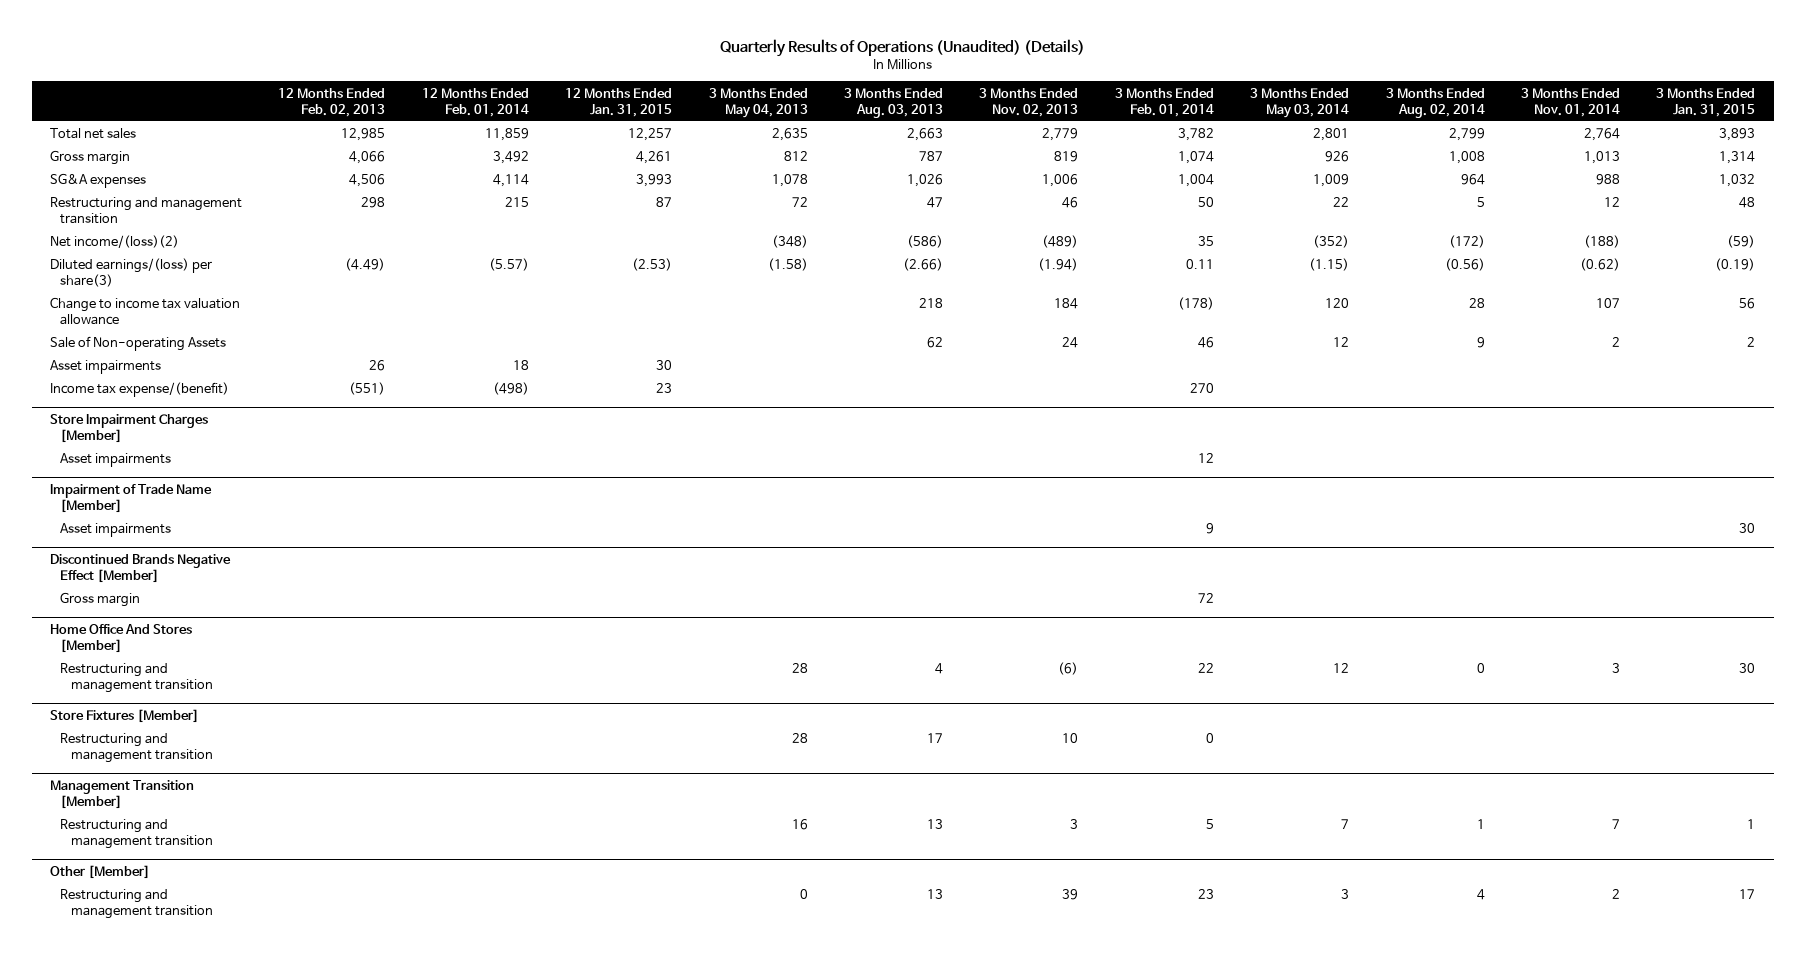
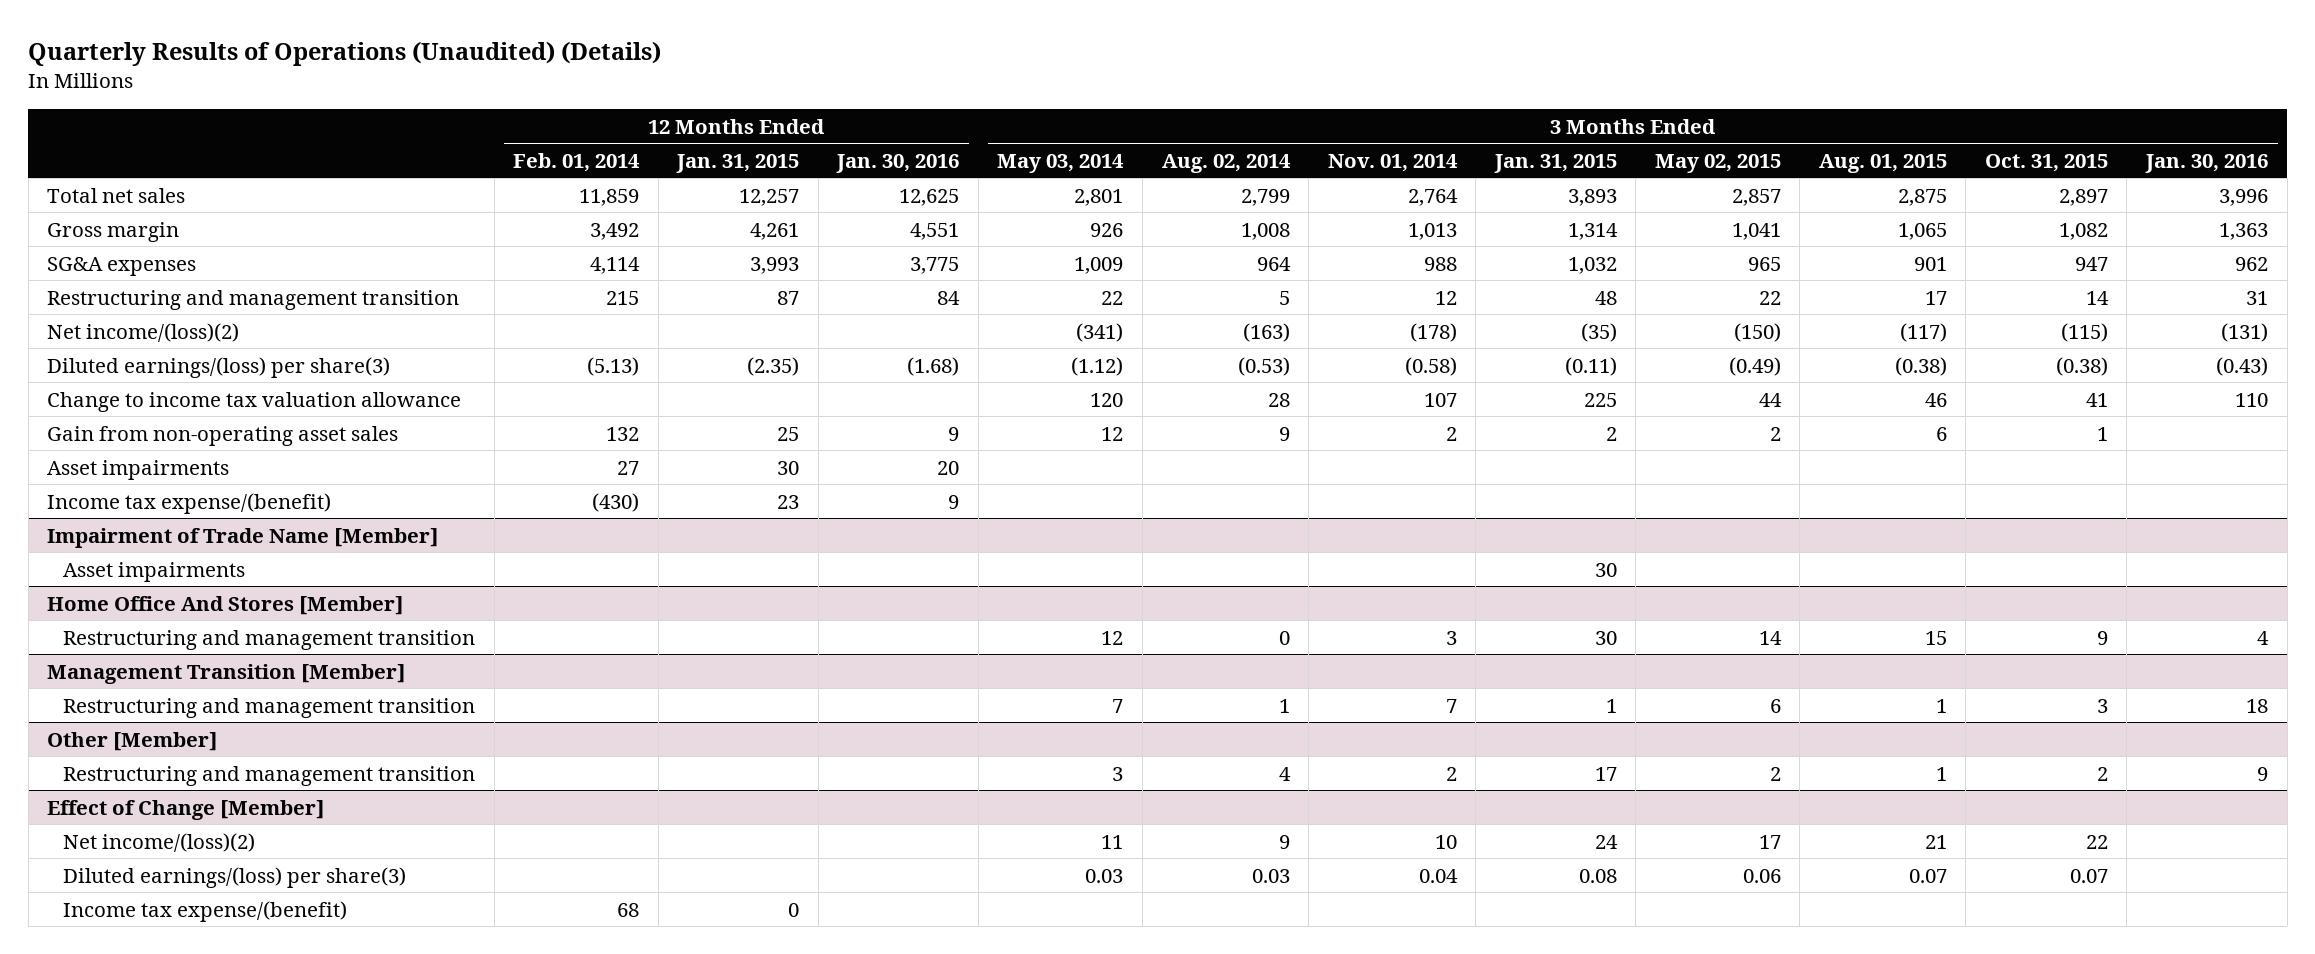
[278,87,386,117] 12 Months Ended Feb. 02, 2013 -> none
[708,87,808,118] 3 Months Ended May 04, 2013 -> none
[843,87,943,118] 3 Months Ended Aug. 03, 2013 -> none
[979,87,1079,117] 3 Months Ended Nov. 02, 2013 -> none
[1114,87,1214,117] 3 Months Ended Feb. 01, 2014 -> none
none -> [836,153,960,173] Jan. 30, 2016
none -> [1654,153,1781,173] May 02, 2015
none -> [1818,153,1947,173] Aug. 01, 2015
none -> [1984,153,2108,172] Oct. 31, 2015
none -> [2144,153,2268,173] Jan. 30, 2016
[49,336,226,352] Sale of Non-operating Assets -> none
[49,414,208,444] Store Impairment Charges [Member] -> none
[60,453,172,468] Asset impairments -> none
[1313,235,1350,249] (352) -> [1076,322,1124,342] (341)
[1448,235,1485,249] (172) -> [1242,322,1290,342] (163)
[1583,235,1620,249] (188) -> [1409,322,1457,342] (178)
[1727,235,1756,249] (59) -> [1580,322,1617,342] (35)
[488,258,529,272] (5.57) -> [587,356,640,376] (5.13)
[632,258,673,272] (2.53) -> [747,356,800,376] (2.35)
[1309,258,1350,272] (1.15) -> [1071,356,1124,376] (1.12)
[1444,258,1485,272] (0.56) -> [1237,356,1290,376] (0.53)
[1579,258,1620,272] (0.62) -> [1404,356,1457,376] (0.58)
[1715,258,1756,272] (0.19) -> [1564,356,1617,376] (0.11)
[1739,298,1756,310] 56 -> [1583,392,1617,407] 225
none -> [47,425,399,446] Gain from non-operating asset sales
[512,360,529,371] 18 -> [617,460,640,475] 27
[492,382,529,396] (498) -> [592,492,640,512] (430)
[49,554,231,584] Discontinued Brands Negative Effect [Member] -> none
[60,592,141,608] Gross margin -> none
[49,709,199,724] Store Fixtures [Member] -> none
[60,733,214,764] Restructuring and management transition -> none
none -> [47,799,325,820] Effect of Change [Member]
none -> [63,832,256,852] Net income/(loss)(2)
none -> [63,866,407,888] Diluted earnings/(loss) per share(3)
none -> [63,900,348,922] Income tax expense/(benefit)

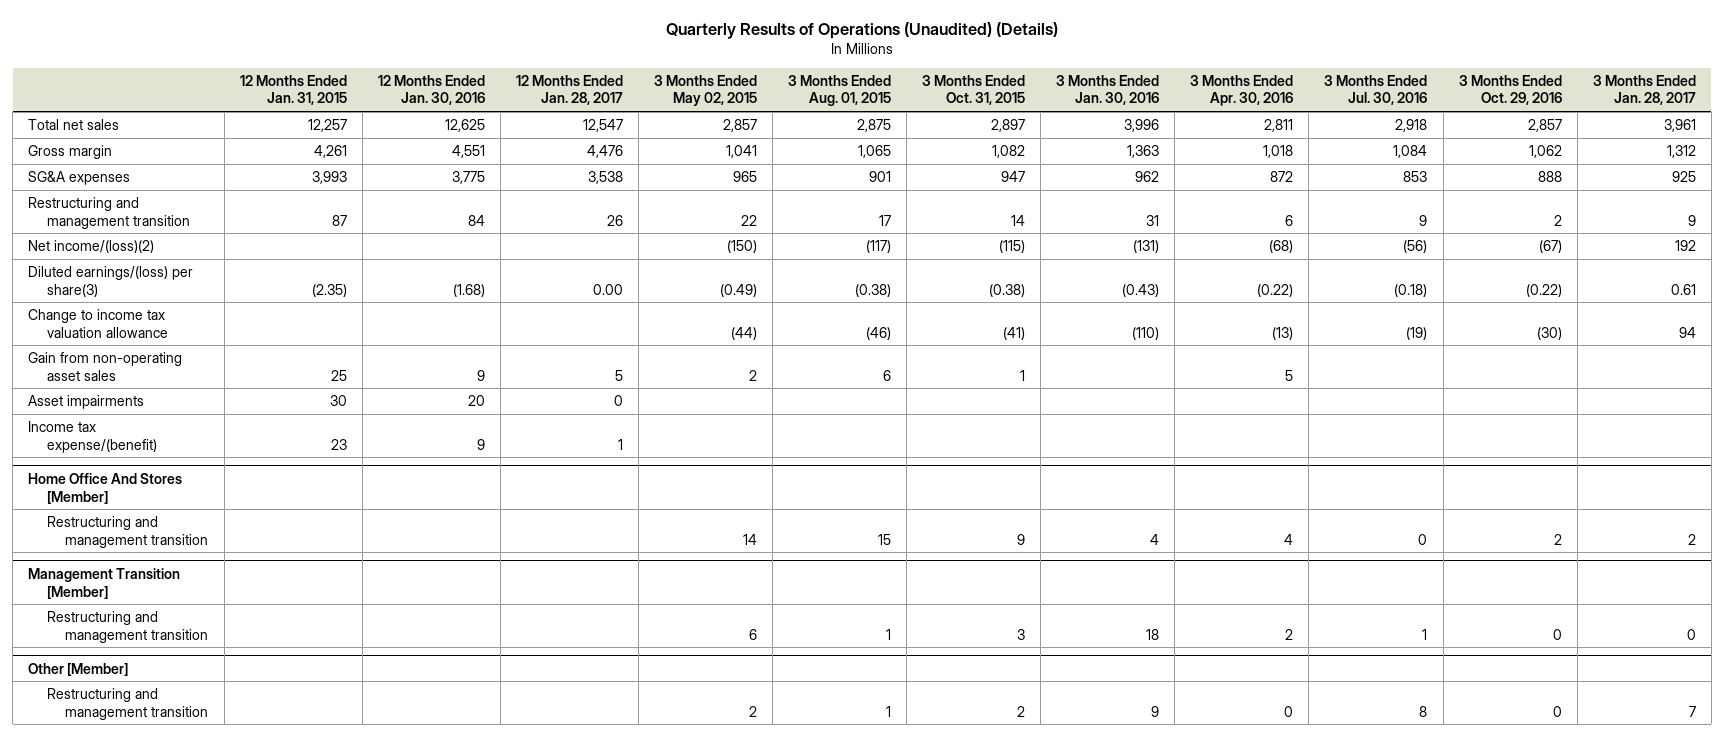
[513,152,641,172] Feb. 01, 2014 -> none
[997,153,1125,173] May 03, 2014 -> none
[1161,153,1291,173] Aug. 02, 2014 -> none
[1327,153,1458,172] Nov. 01, 2014 -> none
[1493,153,1617,173] Jan. 31, 2015 -> none
none -> [515,74,623,106] 12 Months Ended Jan. 28, 2017
none -> [1190,74,1294,107] 3 Months Ended Apr. 30, 2016
none -> [1324,74,1428,106] 3 Months Ended Jul. 30, 2016
none -> [1458,74,1562,106] 3 Months Ended Oct. 29, 2016
none -> [1592,74,1696,106] 3 Months Ended Jan. 28, 2017
[1758,392,1782,407] 44 -> [730,326,757,340] (44)
[1924,392,1947,407] 46 -> [866,326,892,340] (46)
[2085,392,2108,407] 41 -> [1003,326,1026,340] (41)
[2234,392,2268,407] 110 -> [1132,326,1160,340] (110)
[47,527,439,548] Impairment of Trade Name [Member] -> none
[63,561,246,582] Asset impairments -> none
[47,799,325,820] Effect of Change [Member] -> none
[63,832,256,852] Net income/(loss)(2) -> none
[63,866,407,888] Diluted earnings/(loss) per share(3) -> none
[63,900,348,922] Income tax expense/(benefit) -> none

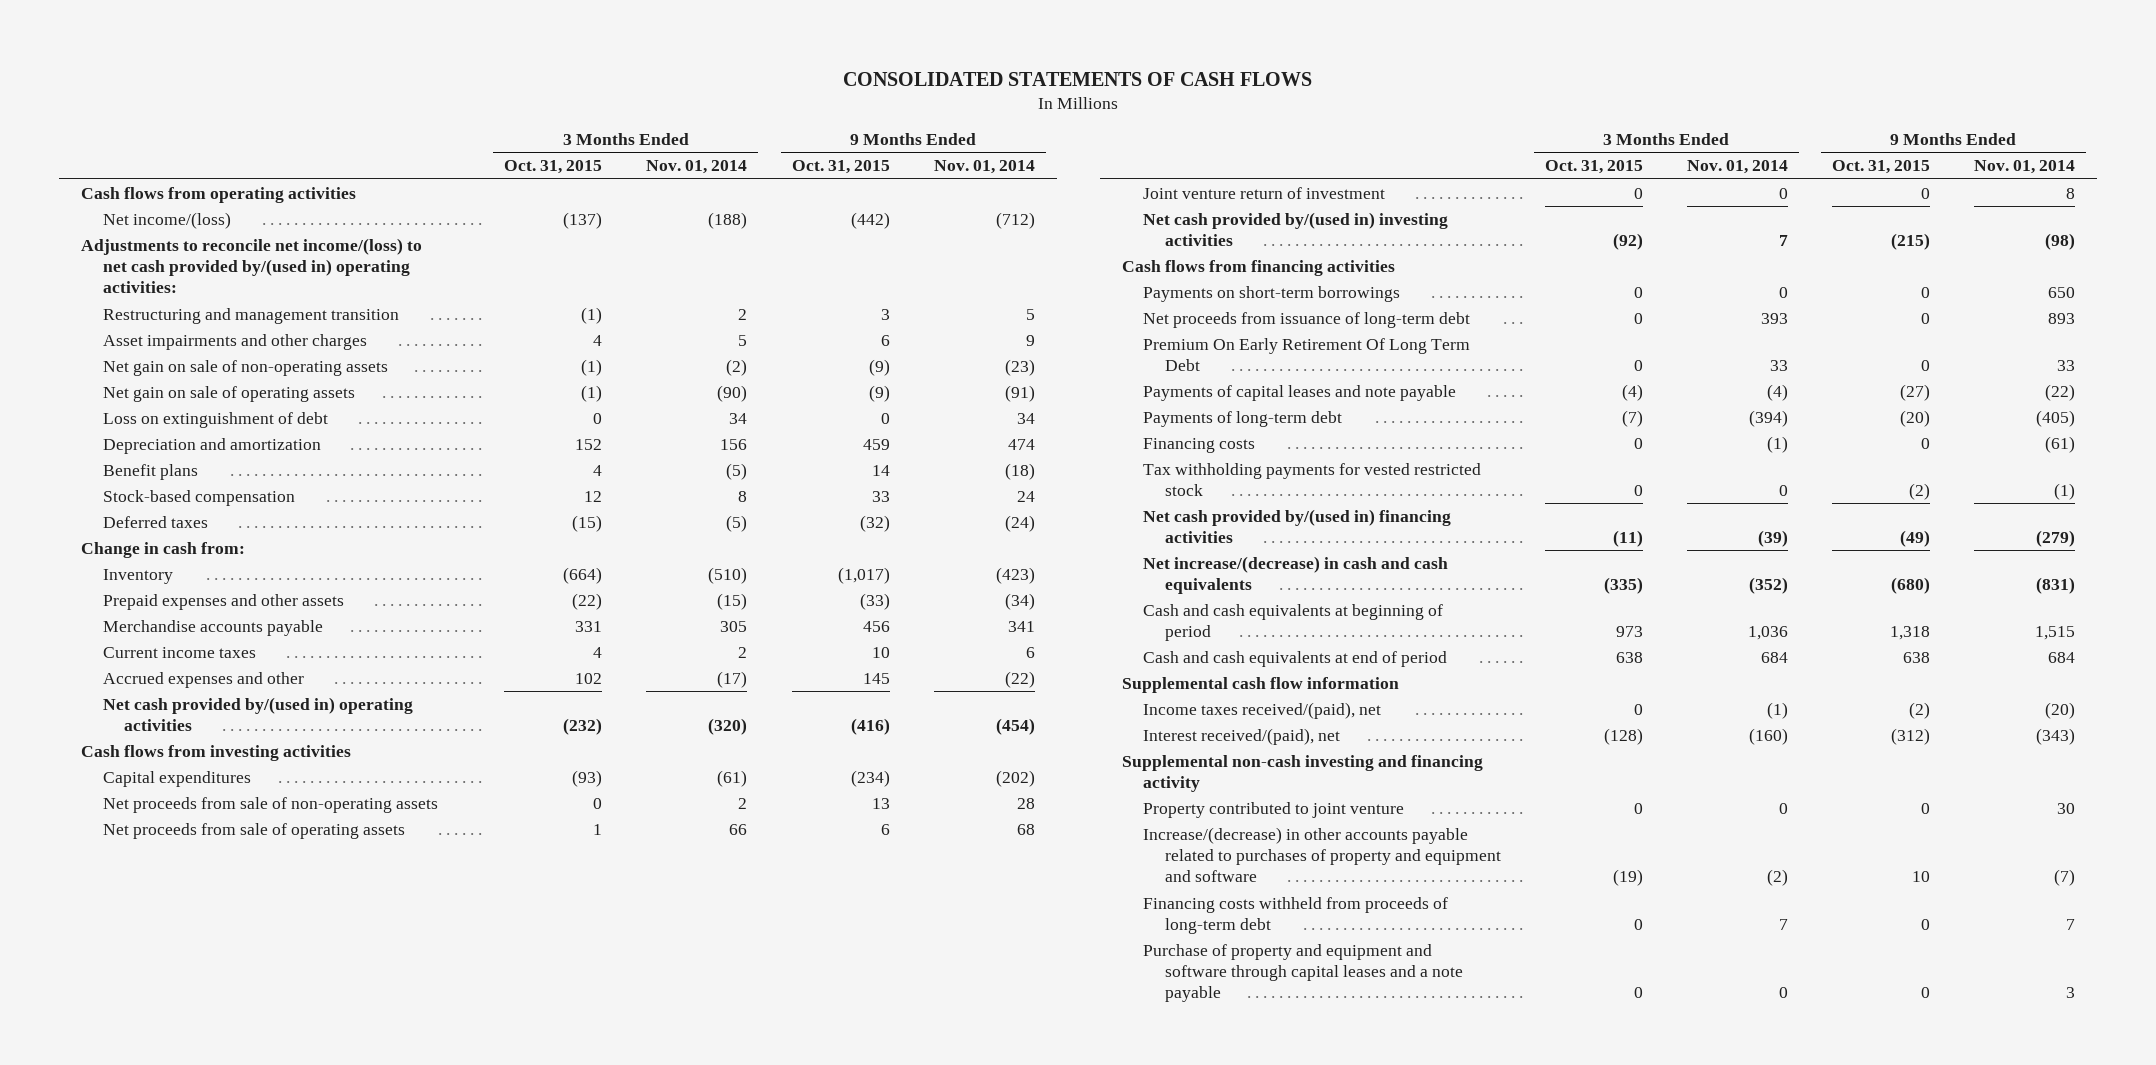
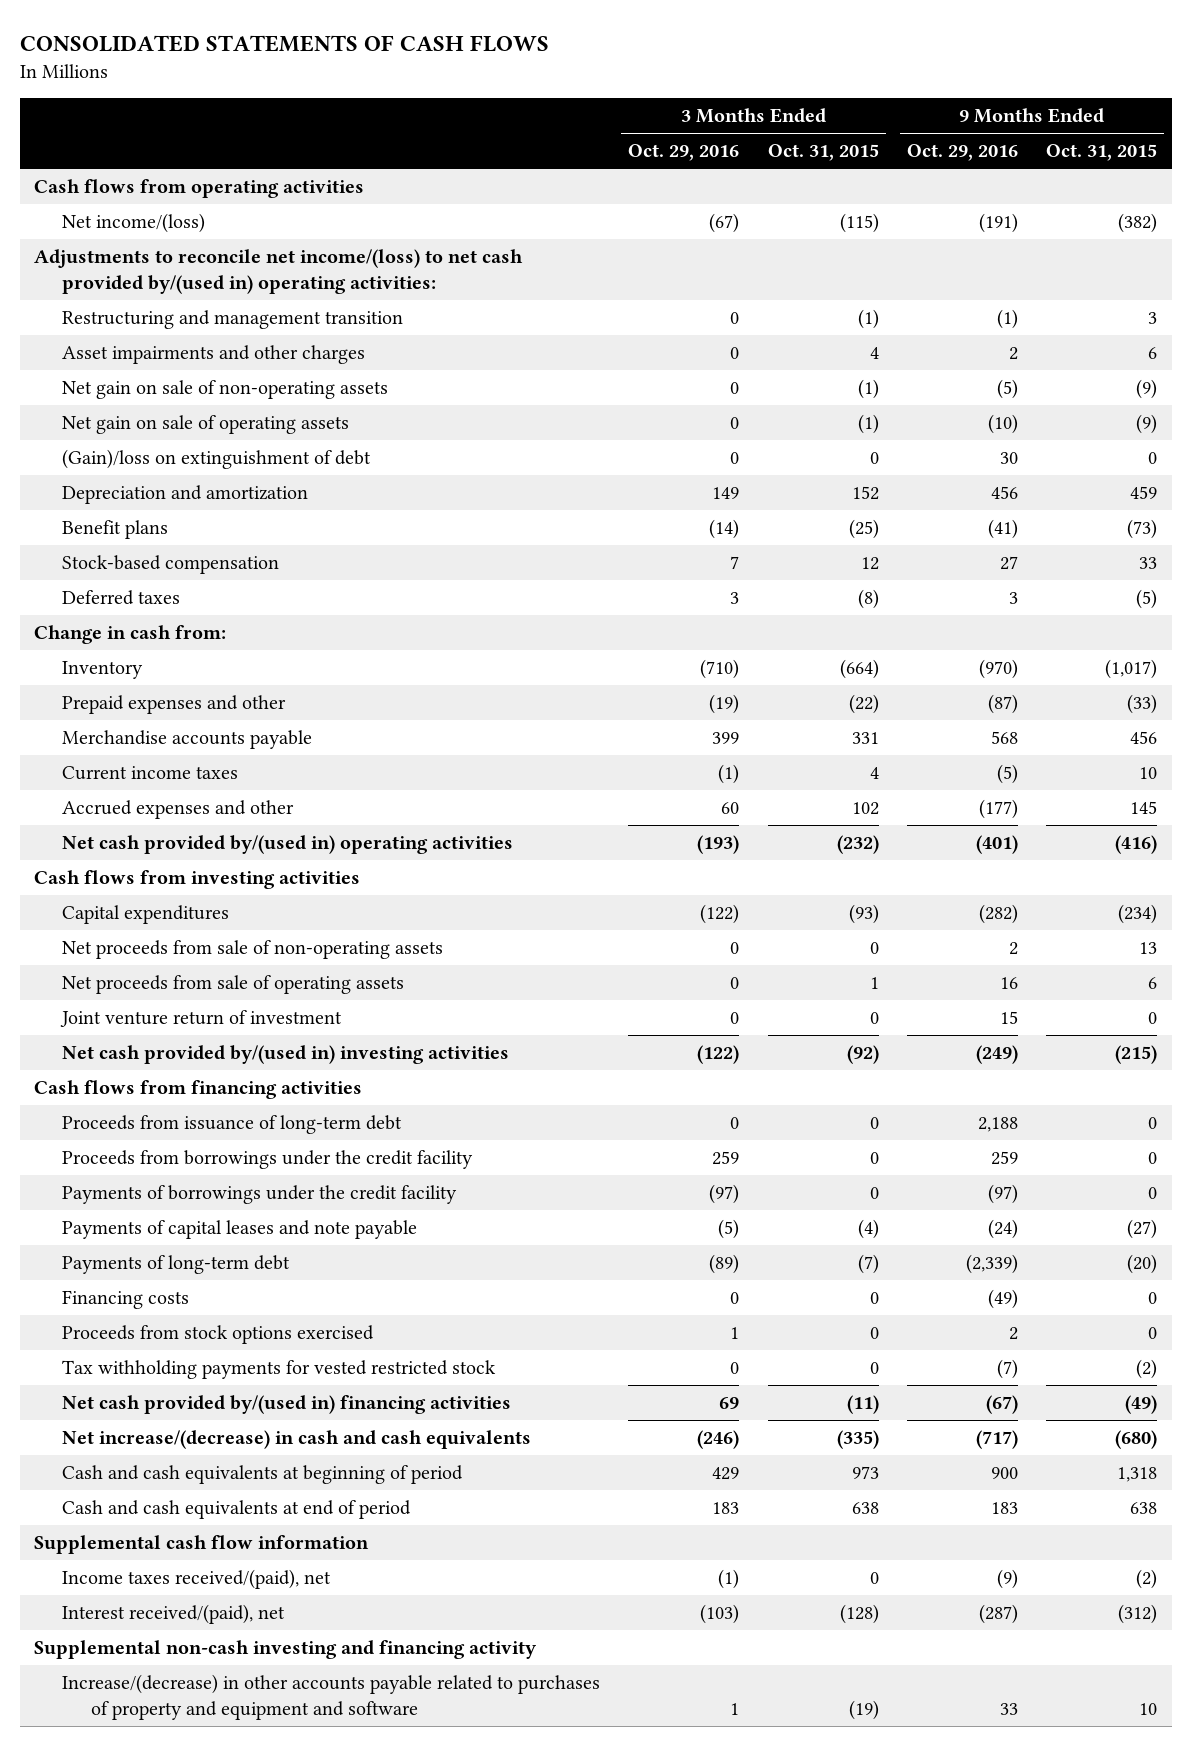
[646,160,748,175] Nov. 01, 2014 -> none
[933,160,1035,175] Nov. 01, 2014 -> none
none -> [628,144,740,162] Oct. 29, 2016
none -> [907,144,1019,162] Oct. 29, 2016
[563,211,603,229] (137) -> [839,213,879,234] (115)
[850,211,890,229] (442) -> [1118,213,1158,234] (382)
[102,411,328,428] Loss on extinguishment of debt -> [62,449,372,470] (Gain)/loss on extinguishment of debt
[593,464,603,476] 4 -> [848,519,879,540] (25)
[871,464,890,476] 14 -> [1127,519,1158,540] (73)
[572,514,603,532] (15) -> [857,589,879,610] (8)
[859,514,890,532] (32) -> [1136,589,1158,610] (5)
[102,593,344,610] Prepaid expenses and other assets -> [62,695,287,715] Prepaid expenses and other
[1143,285,1401,302] Payments on short-term borrowings -> none
[1143,337,1471,371] Premium On Early Retirement Of Long Term Debt -> none
[1143,311,1471,328] Net proceeds from issuance of long-term debt -> [62,1115,403,1135] Proceeds from issuance of long-term debt
none -> [62,1150,474,1170] Proceeds from borrowings under the credit facility
none -> [62,1185,458,1205] Payments of borrowings under the credit facility
none -> [62,1325,375,1345] Proceeds from stock options exercised
[1143,801,1405,818] Property contributed to joint venture -> none
[1143,896,1449,934] Financing costs withheld from proceeds of long-term debt -> none
[1143,943,1463,1003] Purchase of property and equipment and software through capital leases and a note payable -> none

